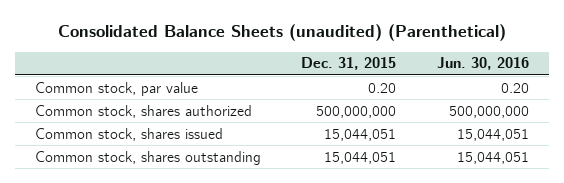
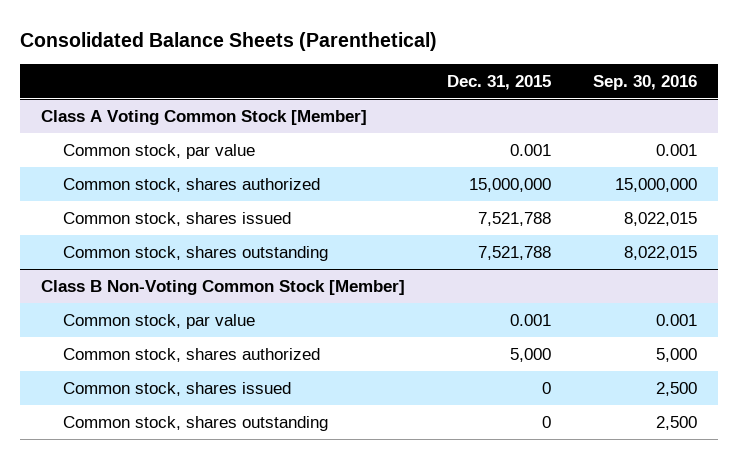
[57,24,506,42] Consolidated Balance Sheets (unaudited) (Parenthetical) -> [20,31,438,51] Consolidated Balance Sheets (Parenthetical)
[437,57,530,71] Jun. 30, 2016 -> none
none -> [593,74,698,90] Sep. 30, 2016
none -> [41,109,368,125] Class A Voting Common Stock [Member]
[368,82,397,93] 0.20 -> [510,143,552,156] 0.001
[316,105,397,118] 500,000,000 -> [469,177,552,192] 15,000,000
[324,128,397,141] 15,044,051 -> [478,211,552,226] 7,521,788
[324,151,397,164] 15,044,051 -> [478,245,552,260] 7,521,788
none -> [41,279,406,295] Class B Non-Voting Common Stock [Member]
none -> [63,313,256,329] Common stock, par value
none -> [63,347,321,362] Common stock, shares authorized
none -> [63,381,292,396] Common stock, shares issued
none -> [63,415,329,431] Common stock, shares outstanding

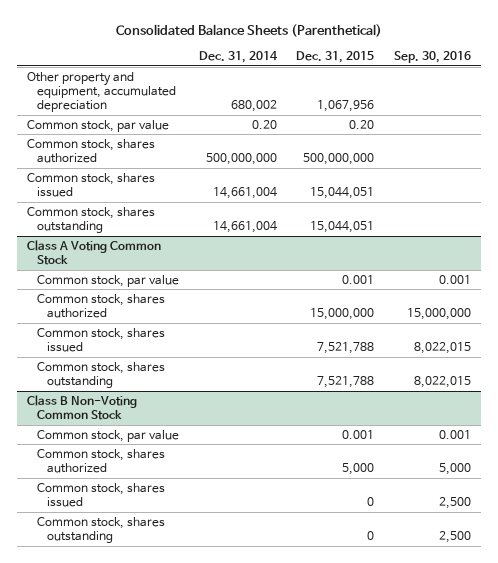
none -> [198,51,278,64] Dec. 31, 2014
none -> [27,71,177,113] Other property and equipment, accumulated depreciation
none -> [27,119,170,132] Common stock, par value
none -> [27,138,156,164] Common stock, shares authorized
none -> [27,172,156,198] Common stock, shares issued
none -> [27,206,156,234] Common stock, shares outstanding
[41,109,368,125] Class A Voting Common Stock [Member] -> [27,239,162,266] Class A Voting Common Stock
[41,279,406,295] Class B Non-Voting Common Stock [Member] -> [27,394,138,421] Class B Non-Voting Common Stock

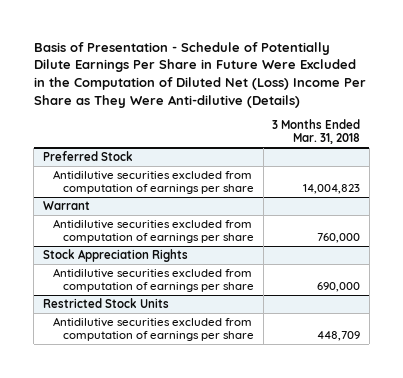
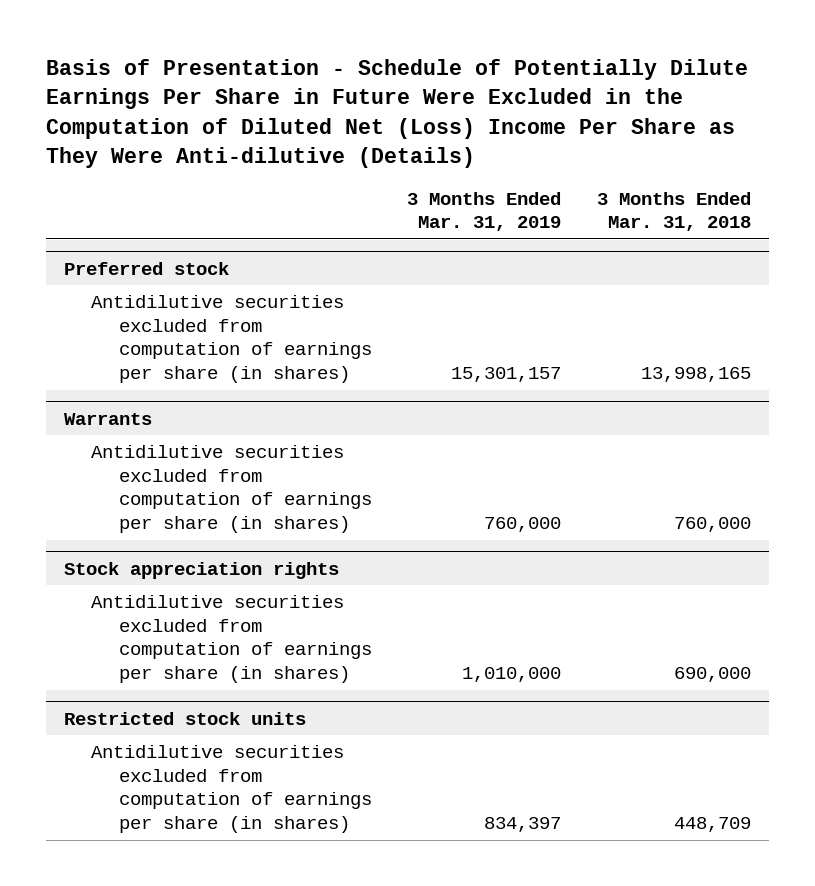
none -> [407,191,562,232] 3 Months Ended Mar. 31, 2019
[43,150,134,161] Preferred Stock -> [63,261,229,275] Preferred stock
[53,169,255,195] Antidilutive securities excluded from computation of earnings per share -> [91,295,373,383] Antidilutive securities excluded from computation of earnings per share (in shares)
[303,184,361,195] 14,004,823 -> [640,366,751,382] 13,998,165
[43,200,91,210] Warrant -> [63,412,152,425] Warrants
[53,218,255,244] Antidilutive securities excluded from computation of earnings per share -> [91,445,373,533] Antidilutive securities excluded from computation of earnings per share (in shares)
[43,248,189,262] Stock Appreciation Rights -> [63,561,339,579] Stock appreciation rights
[53,267,255,293] Antidilutive securities excluded from computation of earnings per share -> [91,595,373,683] Antidilutive securities excluded from computation of earnings per share (in shares)
[43,297,170,308] Restricted Stock Units -> [63,711,306,725] Restricted stock units
[53,316,255,342] Antidilutive securities excluded from computation of earnings per share -> [91,745,373,833] Antidilutive securities excluded from computation of earnings per share (in shares)

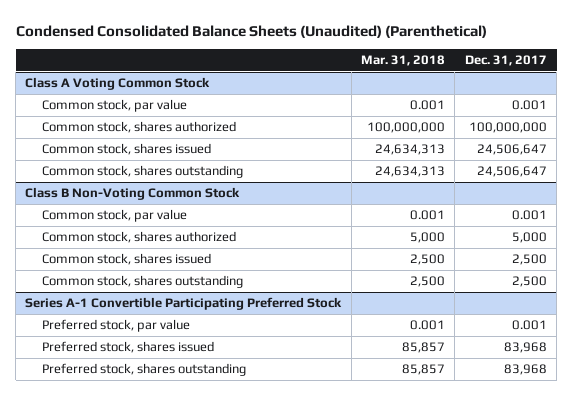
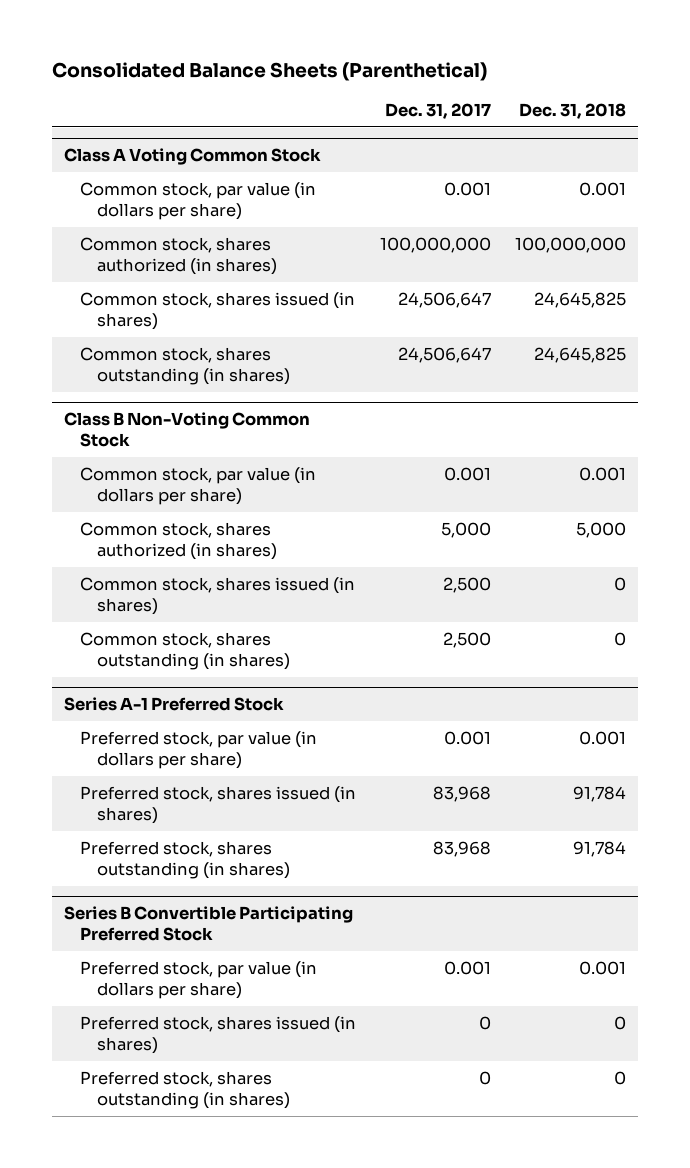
[15,25,487,39] Condensed Consolidated Balance Sheets (Unaudited) (Parenthetical) -> [51,62,487,82] Consolidated Balance Sheets (Parenthetical)
[361,55,446,67] Mar. 31, 2018 -> none
none -> [519,103,627,120] Dec. 31, 2018
[42,99,188,113] Common stock, par value -> [80,181,317,220] Common stock, par value (in dollars per share)
[42,121,237,134] Common stock, shares authorized -> [80,236,278,275] Common stock, shares authorized (in shares)
[42,143,212,156] Common stock, shares issued -> [80,291,356,330] Common stock, shares issued (in shares)
[42,165,244,179] Common stock, shares outstanding -> [80,346,291,385] Common stock, shares outstanding (in shares)
[42,209,188,223] Common stock, par value -> [80,466,317,505] Common stock, par value (in dollars per share)
[42,231,237,244] Common stock, shares authorized -> [80,521,278,560] Common stock, shares authorized (in shares)
[42,253,212,266] Common stock, shares issued -> [80,576,356,615] Common stock, shares issued (in shares)
[42,275,244,289] Common stock, shares outstanding -> [80,631,291,670] Common stock, shares outstanding (in shares)
[25,297,343,311] Series A-1 Convertible Participating Preferred Stock -> [63,697,284,712] Series A-1 Preferred Stock
[42,319,191,333] Preferred stock, par value -> [80,730,318,769] Preferred stock, par value (in dollars per share)
[42,341,215,354] Preferred stock, shares issued -> [80,785,357,824] Preferred stock, shares issued (in shares)
[42,363,247,377] Preferred stock, shares outstanding -> [80,840,291,879] Preferred stock, shares outstanding (in shares)
none -> [63,906,353,942] Series B Convertible Participating Preferred Stock
none -> [80,960,318,999] Preferred stock, par value (in dollars per share)
none -> [80,1015,357,1054] Preferred stock, shares issued (in shares)
none -> [80,1070,291,1109] Preferred stock, shares outstanding (in shares)

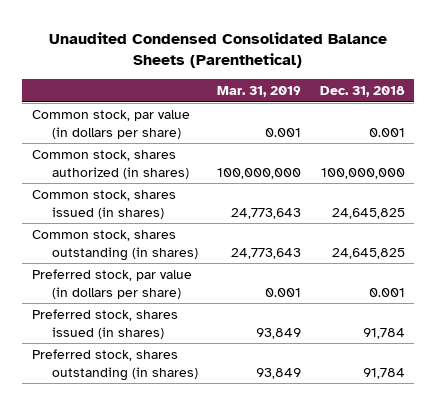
[51,62,487,82] Consolidated Balance Sheets (Parenthetical) -> [49,31,388,69] Unaudited Condensed Consolidated Balance Sheets (Parenthetical)
[385,103,492,120] Dec. 31, 2017 -> none
none -> [216,86,301,98] Mar. 31, 2019
[63,148,321,166] Class A Voting Common Stock -> none
[63,412,310,448] Class B Non-Voting Common Stock -> none
[80,466,317,505] Common stock, par value (in dollars per share) -> none
[80,521,278,560] Common stock, shares authorized (in shares) -> none
[80,576,356,615] Common stock, shares issued (in shares) -> none
[80,631,291,670] Common stock, shares outstanding (in shares) -> none
[63,697,284,712] Series A-1 Preferred Stock -> none
[63,906,353,942] Series B Convertible Participating Preferred Stock -> none
[80,960,318,999] Preferred stock, par value (in dollars per share) -> none
[80,1015,357,1054] Preferred stock, shares issued (in shares) -> none
[80,1070,291,1109] Preferred stock, shares outstanding (in shares) -> none

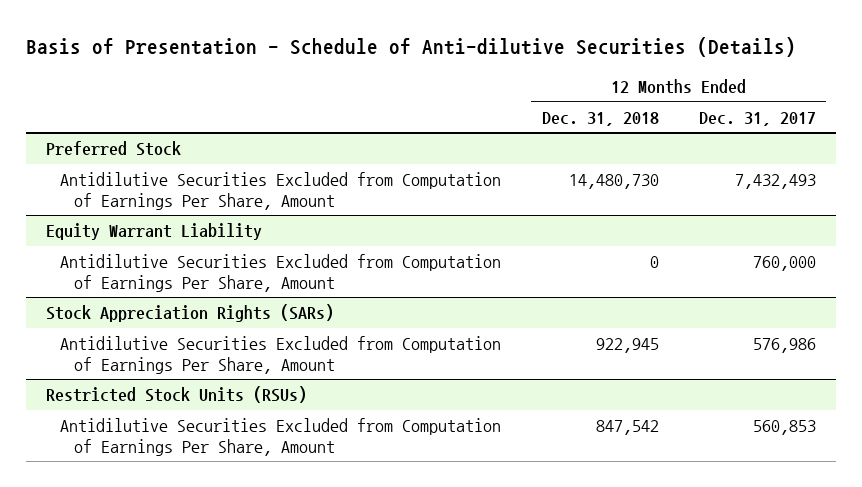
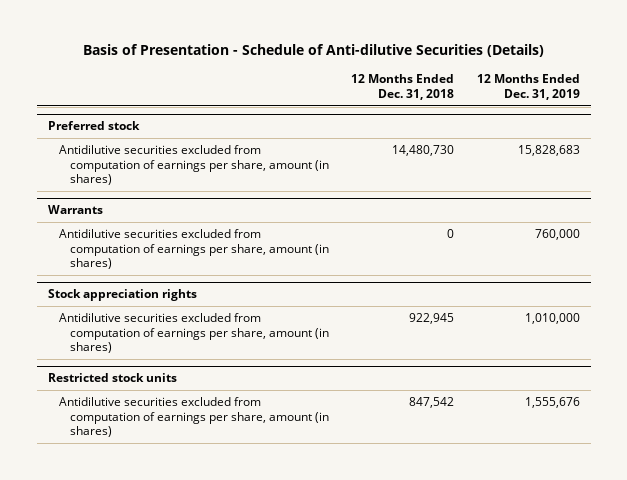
[699,111,817,126] Dec. 31, 2017 -> none
none -> [476,74,580,100] 12 Months Ended Dec. 31, 2019
[45,141,181,157] Preferred Stock -> [47,121,140,131] Preferred stock
[59,172,501,210] Antidilutive Securities Excluded from Computation of Earnings Per Share, Amount -> [58,145,330,186] Antidilutive securities excluded from computation of earnings per share, amount (in shares)
[45,223,262,241] Equity Warrant Liability -> [47,205,103,215] Warrants
[59,254,501,292] Antidilutive Securities Excluded from Computation of Earnings Per Share, Amount -> [58,229,330,270] Antidilutive securities excluded from computation of earnings per share, amount (in shares)
[45,304,334,323] Stock Appreciation Rights (SARs) -> [47,289,197,302] Stock appreciation rights
[59,336,501,374] Antidilutive Securities Excluded from Computation of Earnings Per Share, Amount -> [58,313,330,354] Antidilutive securities excluded from computation of earnings per share, amount (in shares)
[45,386,307,404] Restricted Stock Units (RSUs) -> [47,373,177,383] Restricted stock units
[59,418,501,456] Antidilutive Securities Excluded from Computation of Earnings Per Share, Amount -> [58,397,330,438] Antidilutive securities excluded from computation of earnings per share, amount (in shares)

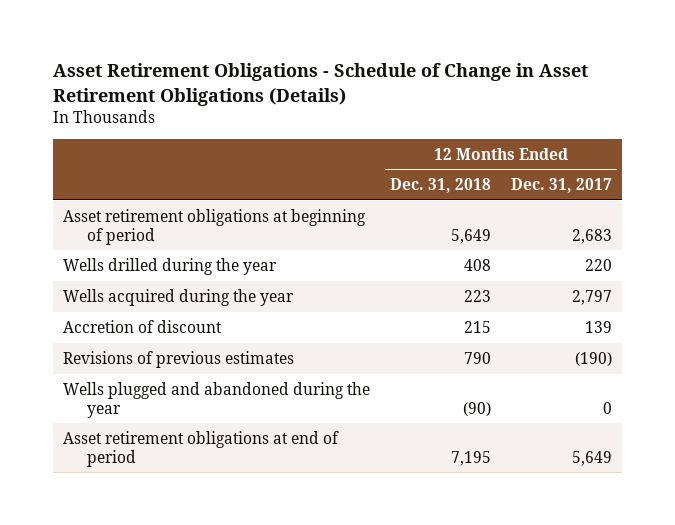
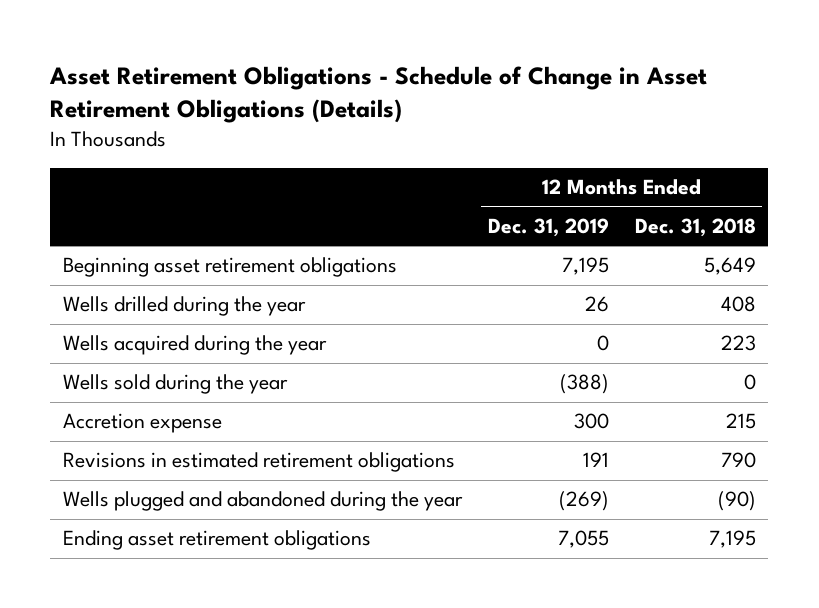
[511,178,613,194] Dec. 31, 2017 -> none
none -> [487,218,609,238] Dec. 31, 2019
[63,208,367,245] Asset retirement obligations at beginning of period -> [63,257,398,278] Beginning asset retirement obligations
none -> [63,374,289,395] Wells sold during the year
[63,319,223,333] Accretion of discount -> [63,413,223,434] Accretion expense
[63,350,295,368] Revisions of previous estimates -> [63,452,456,473] Revisions in estimated retirement obligations
[63,430,340,467] Asset retirement obligations at end of period -> [63,530,372,551] Ending asset retirement obligations

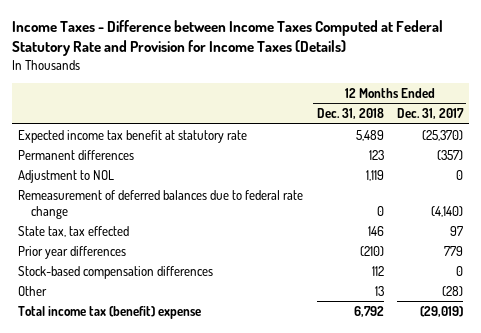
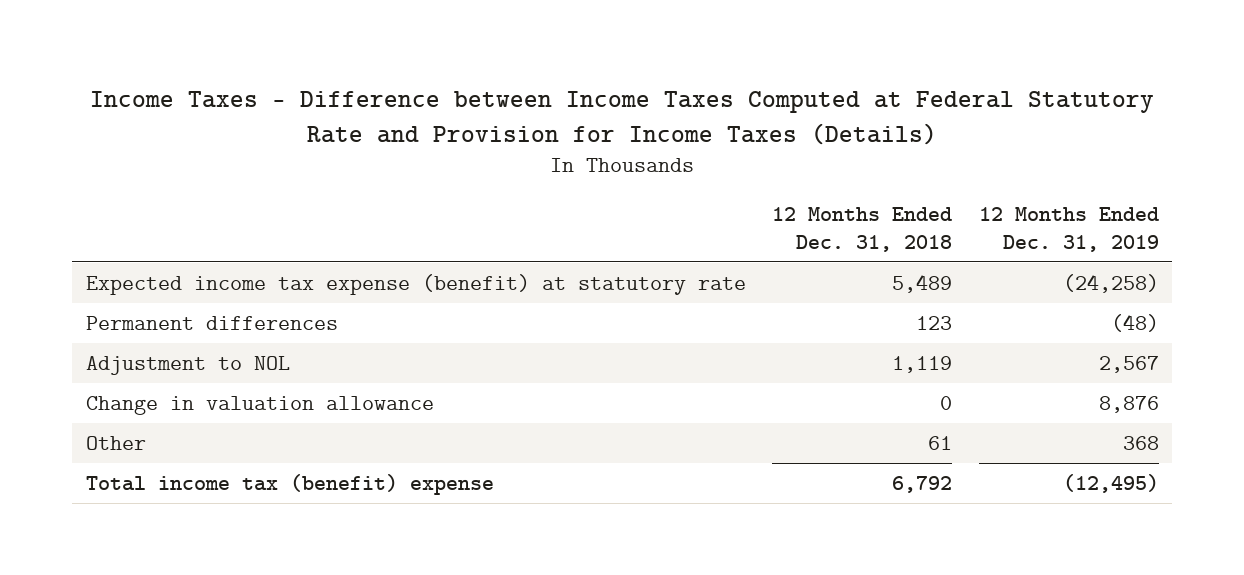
[396,108,464,120] Dec. 31, 2017 -> none
none -> [978,207,1159,252] 12 Months Ended Dec. 31, 2019
[18,129,248,143] Expected income tax benefit at statutory rate -> [85,273,746,295] Expected income tax expense (benefit) at statutory rate
[18,189,304,219] Remeasurement of deferred balances due to federal rate change -> none
[18,225,130,237] State tax, tax effected -> none
[18,245,127,259] Prior year differences -> none
[18,265,214,279] Stock-based compensation differences -> none
none -> [85,395,434,415] Change in valuation allowance
[374,285,384,296] 13 -> [928,435,953,450] 61

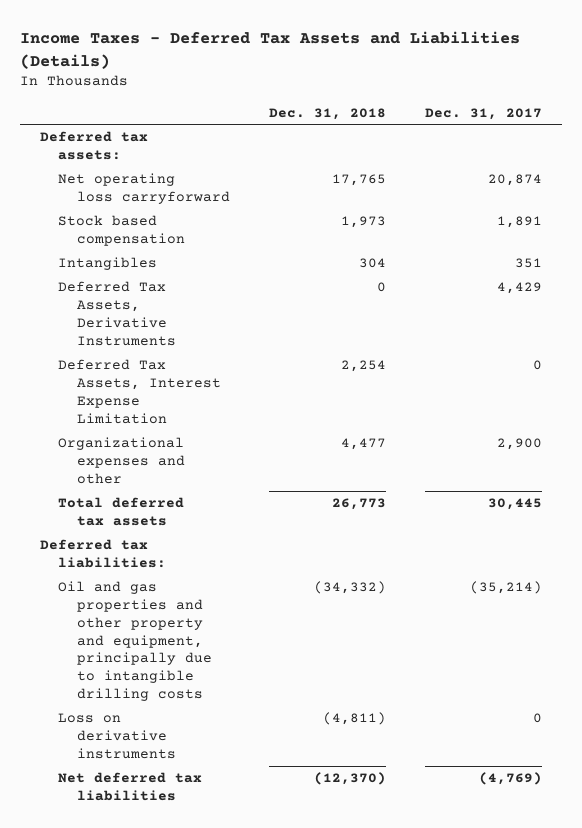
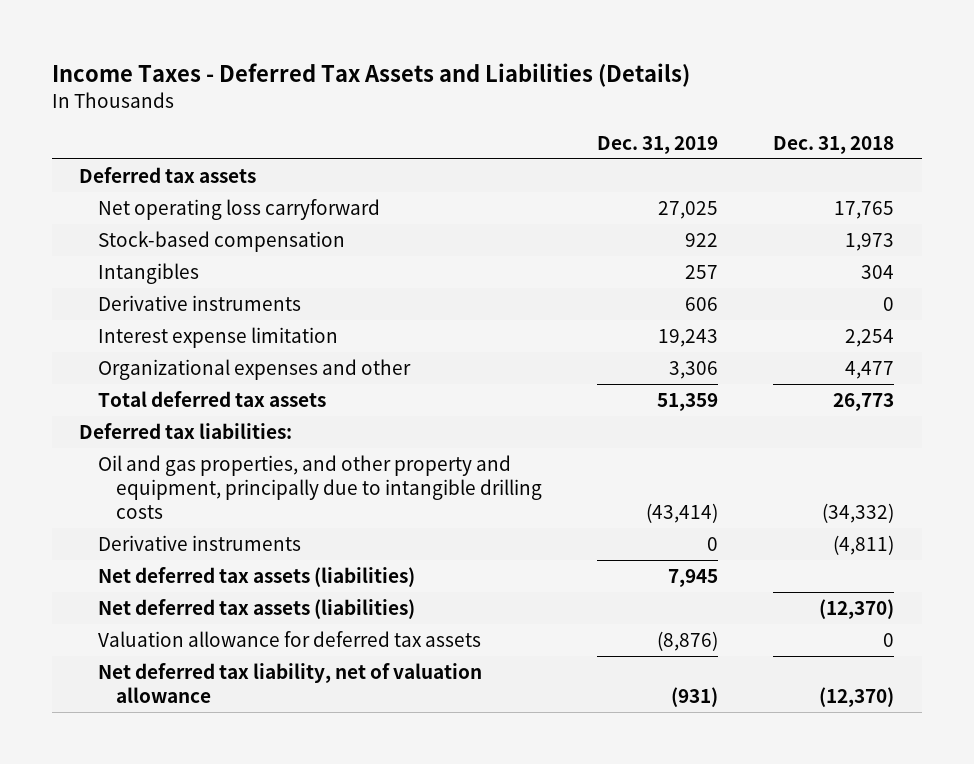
[425,107,543,120] Dec. 31, 2017 -> none
none -> [597,135,719,154] Dec. 31, 2019
[39,131,148,161] Deferred tax assets: -> [79,167,257,184] Deferred tax assets
[58,215,186,247] Stock based compensation -> [97,231,345,253] Stock-based compensation
[58,281,177,346] Deferred Tax Assets, Derivative Instruments -> [97,295,301,312] Derivative instruments
[58,359,222,424] Deferred Tax Assets, Interest Expense Limitation -> [97,327,338,349] Interest expense limitation
[58,581,213,701] Oil and gas properties and other property and equipment, principally due to intangible drilling costs -> [97,455,542,520] Oil and gas properties, and other property and equipment, principally due to intangible drilling costs
[58,713,177,759] Loss on derivative instruments -> [97,535,301,552] Derivative instruments
none -> [97,567,415,588] Net deferred tax assets (liabilities)
none -> [97,599,415,620] Net deferred tax assets (liabilities)
none -> [97,631,481,648] Valuation allowance for deferred tax assets
[58,772,203,802] Net deferred tax liabilities -> [97,663,482,704] Net deferred tax liability, net of valuation allowance

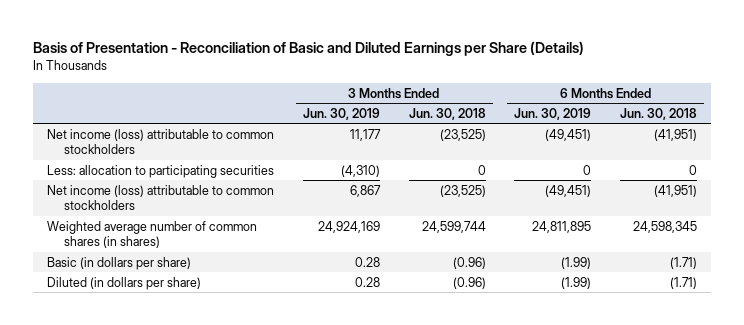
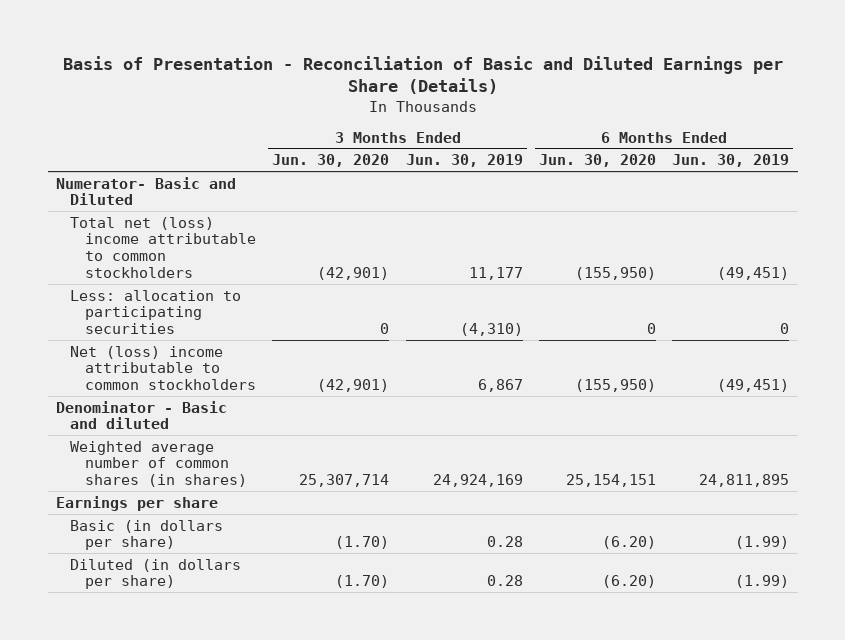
[408,107,486,120] Jun. 30, 2018 -> none
[619,107,697,120] Jun. 30, 2018 -> none
none -> [272,154,390,168] Jun. 30, 2020
none -> [539,154,657,168] Jun. 30, 2020
none -> [55,176,236,206] Numerator- Basic and Diluted
[47,128,275,155] Net income (loss) attributable to common stockholders -> [70,216,257,279] Total net (loss) income attributable to common stockholders
[47,184,275,211] Net income (loss) attributable to common stockholders -> [70,345,257,391] Net (loss) income attributable to common stockholders
none -> [55,400,227,430] Denominator - Basic and diluted
none -> [55,495,218,511] Earnings per share

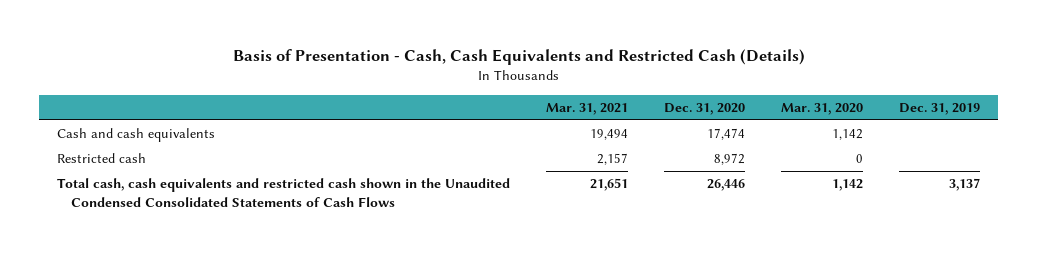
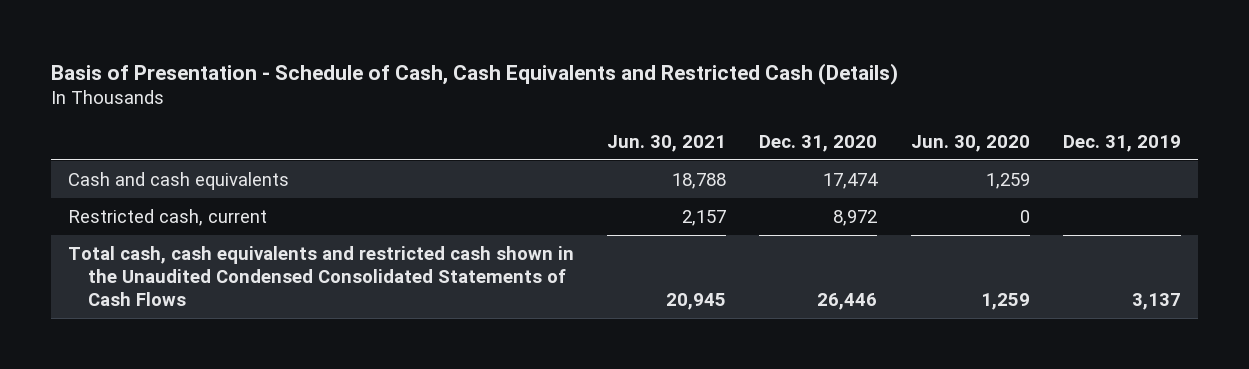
[232,49,805,66] Basis of Presentation - Cash, Cash Equivalents and Restricted Cash (Details) -> [51,62,899,85] Basis of Presentation - Schedule of Cash, Cash Equivalents and Restricted Cash (Details)
[546,102,629,115] Mar. 31, 2021 -> none
[780,102,863,115] Mar. 31, 2020 -> none
none -> [607,134,727,152] Jun. 30, 2021
none -> [910,134,1030,152] Jun. 30, 2020
[57,153,147,164] Restricted cash -> [67,209,267,227] Restricted cash, current

